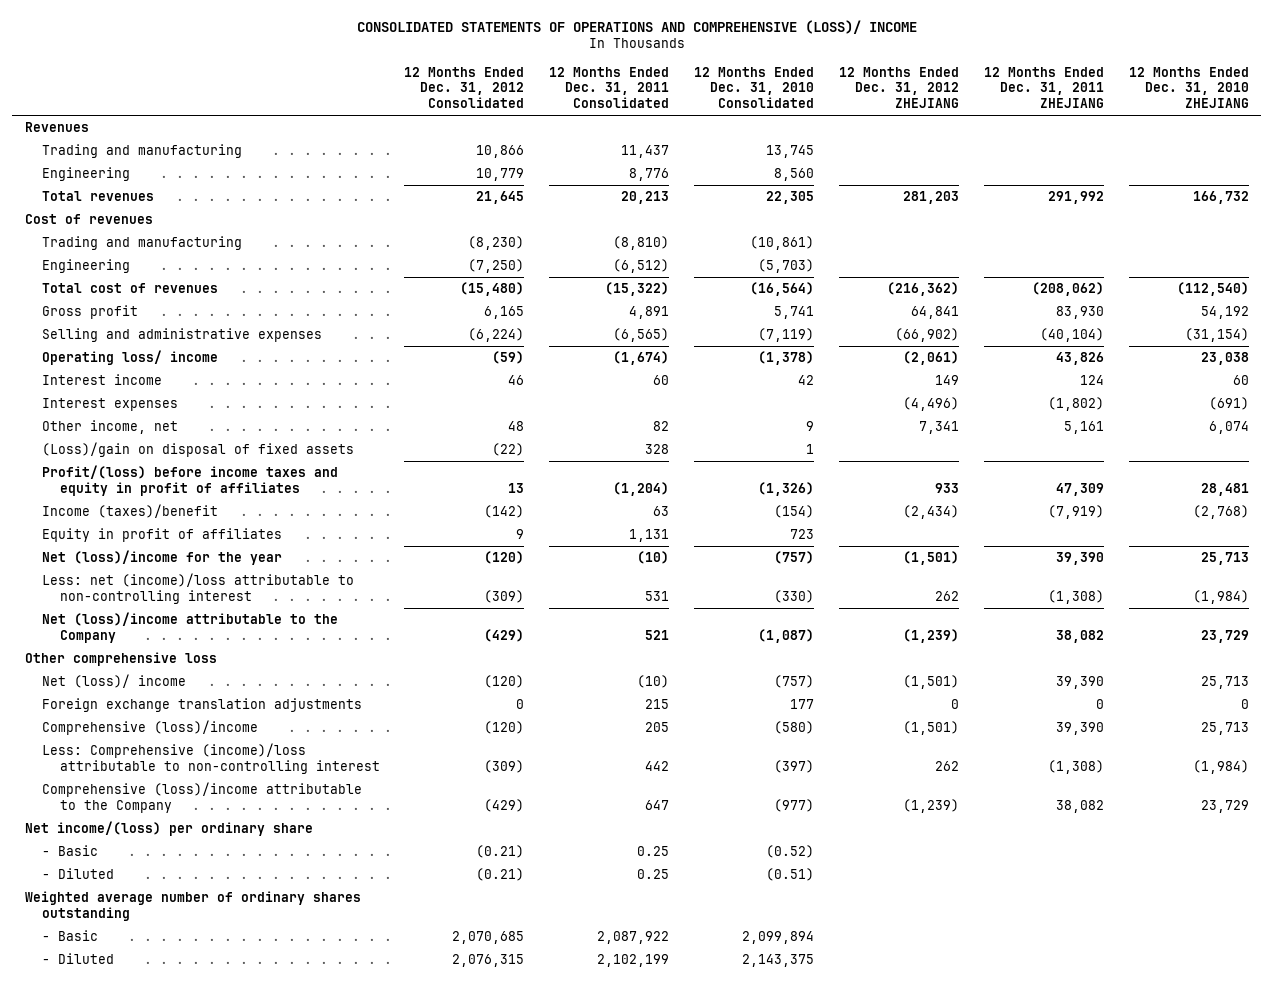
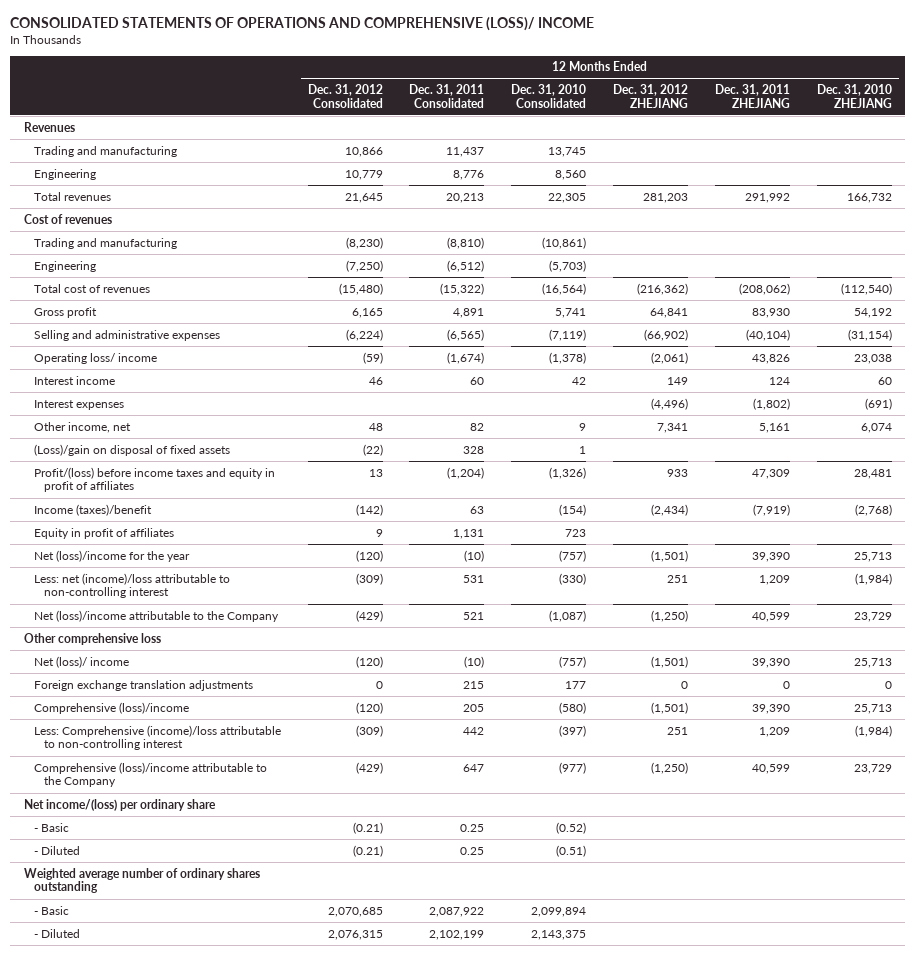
[934,590,959,601] 262 -> [667,574,689,583] 251
[1047,589,1104,604] (1,308) -> [758,574,790,585] 1,209
[902,628,959,643] (1,239) -> [651,609,689,622] (1,250)
[1055,629,1104,643] 38,082 -> [751,611,790,622] 40,599
[934,760,959,771] 262 -> [667,726,689,735] 251
[1047,759,1104,774] (1,308) -> [758,726,790,737] 1,209
[902,798,959,813] (1,239) -> [651,761,689,774] (1,250)
[1055,799,1104,813] 38,082 -> [751,763,790,774] 40,599

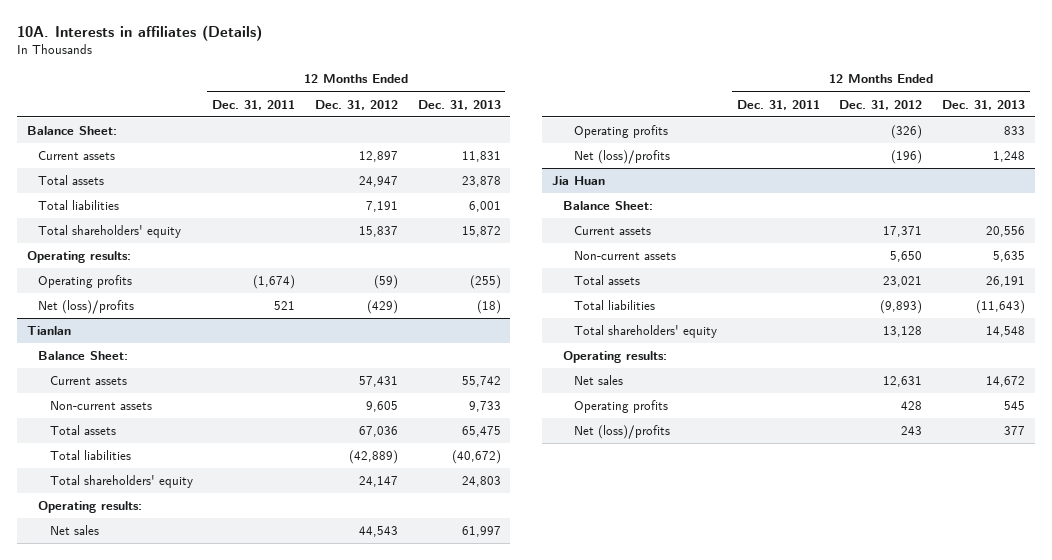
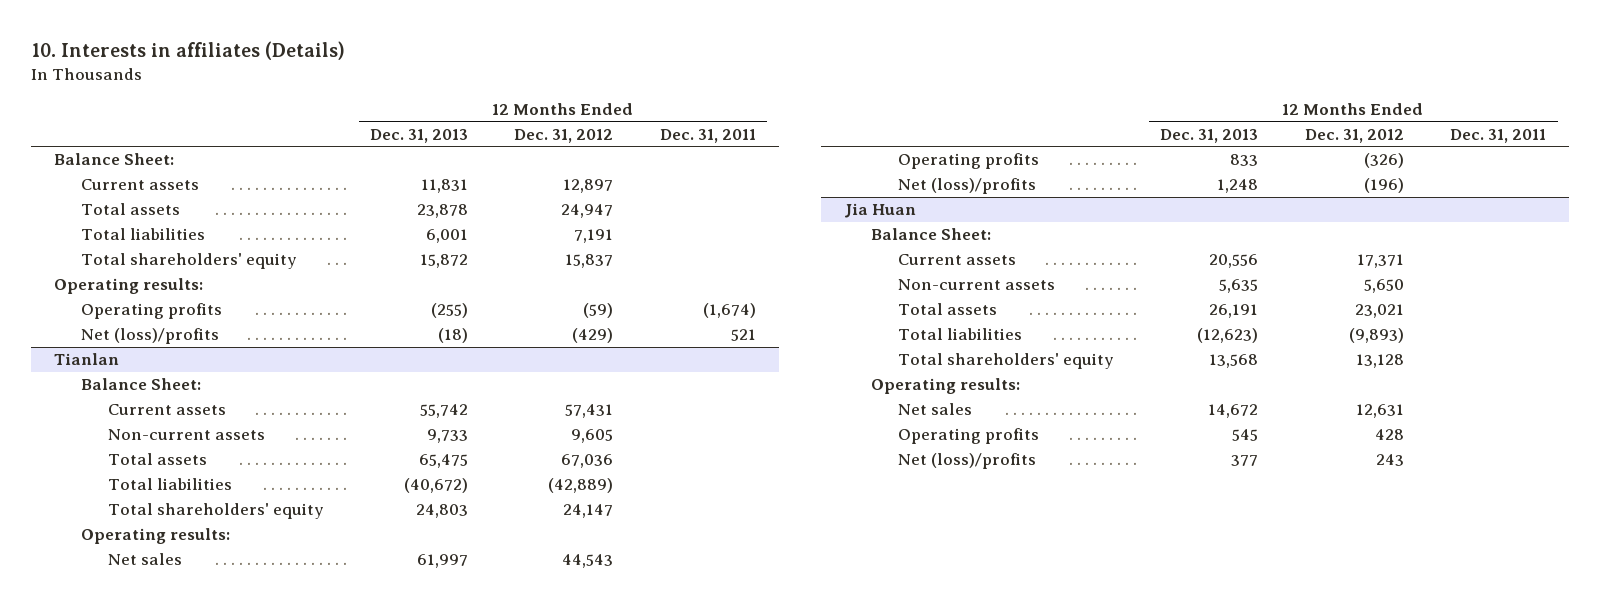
[17,24,263,41] 10A. Interests in affiliates (Details) -> [30,41,345,61] 10. Interests in affiliates (Details)
[976,299,1026,314] (11,643) -> [1197,328,1259,344] (12,623)
[986,325,1026,337] 14,548 -> [1209,354,1259,369] 13,568

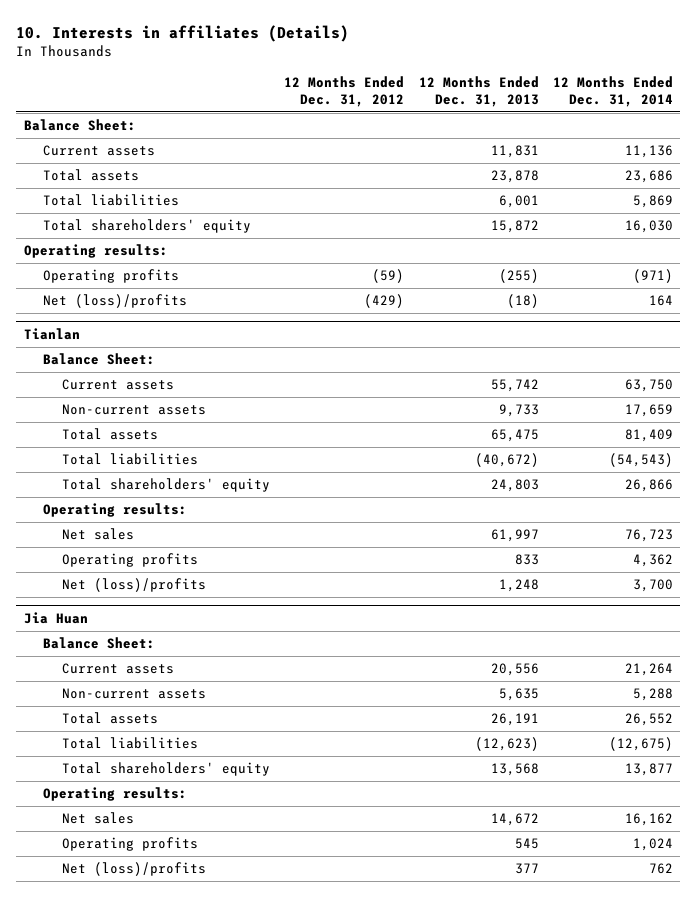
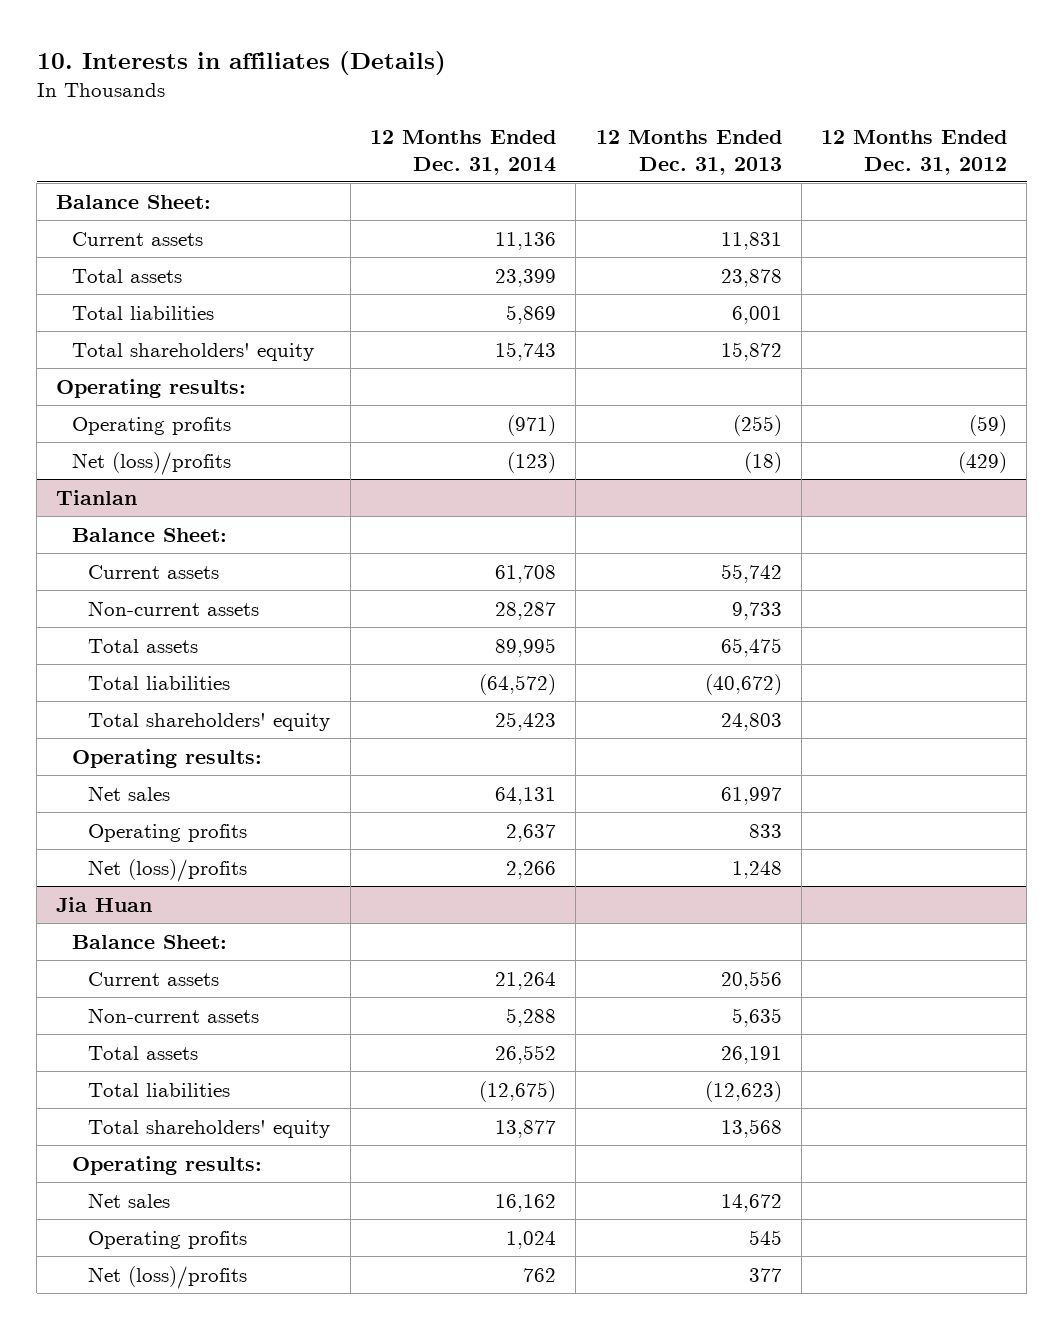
[625,170,674,184] 23,686 -> [494,268,556,287] 23,399
[625,220,674,234] 16,030 -> [494,341,556,361] 15,743
[649,295,674,307] 164 -> [506,451,556,473] (123)
[625,379,674,393] 63,750 -> [494,564,556,583] 61,708
[625,404,674,418] 17,659 -> [494,601,556,620] 28,287
[625,429,674,443] 81,409 -> [494,637,556,657] 89,995
[609,453,674,468] (54,543) -> [478,673,556,695] (64,572)
[625,479,674,493] 26,866 -> [494,711,556,731] 25,423
[625,529,674,543] 76,723 -> [494,786,556,805] 64,131
[633,554,674,568] 4,362 -> [505,823,556,842] 2,637
[633,579,674,593] 3,700 -> [505,860,556,879] 2,266

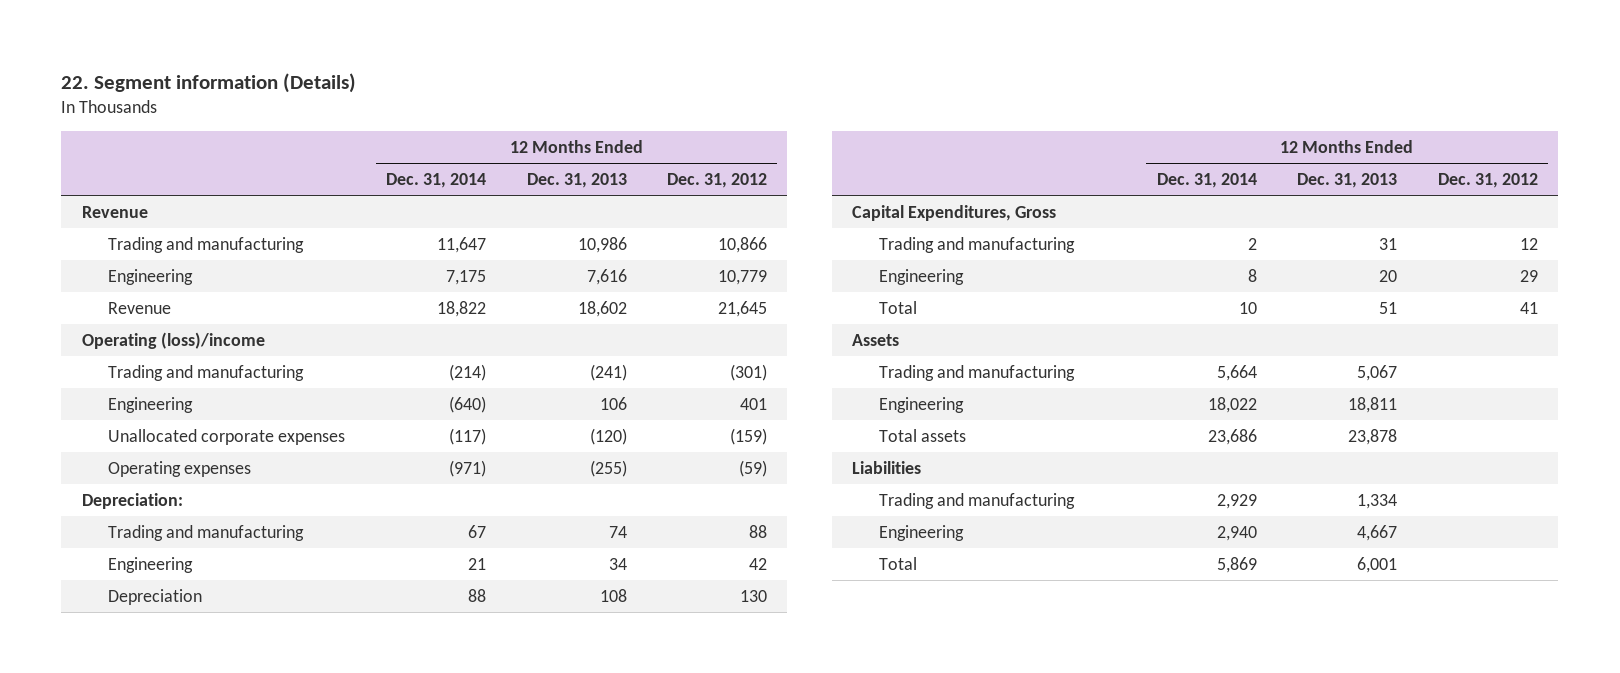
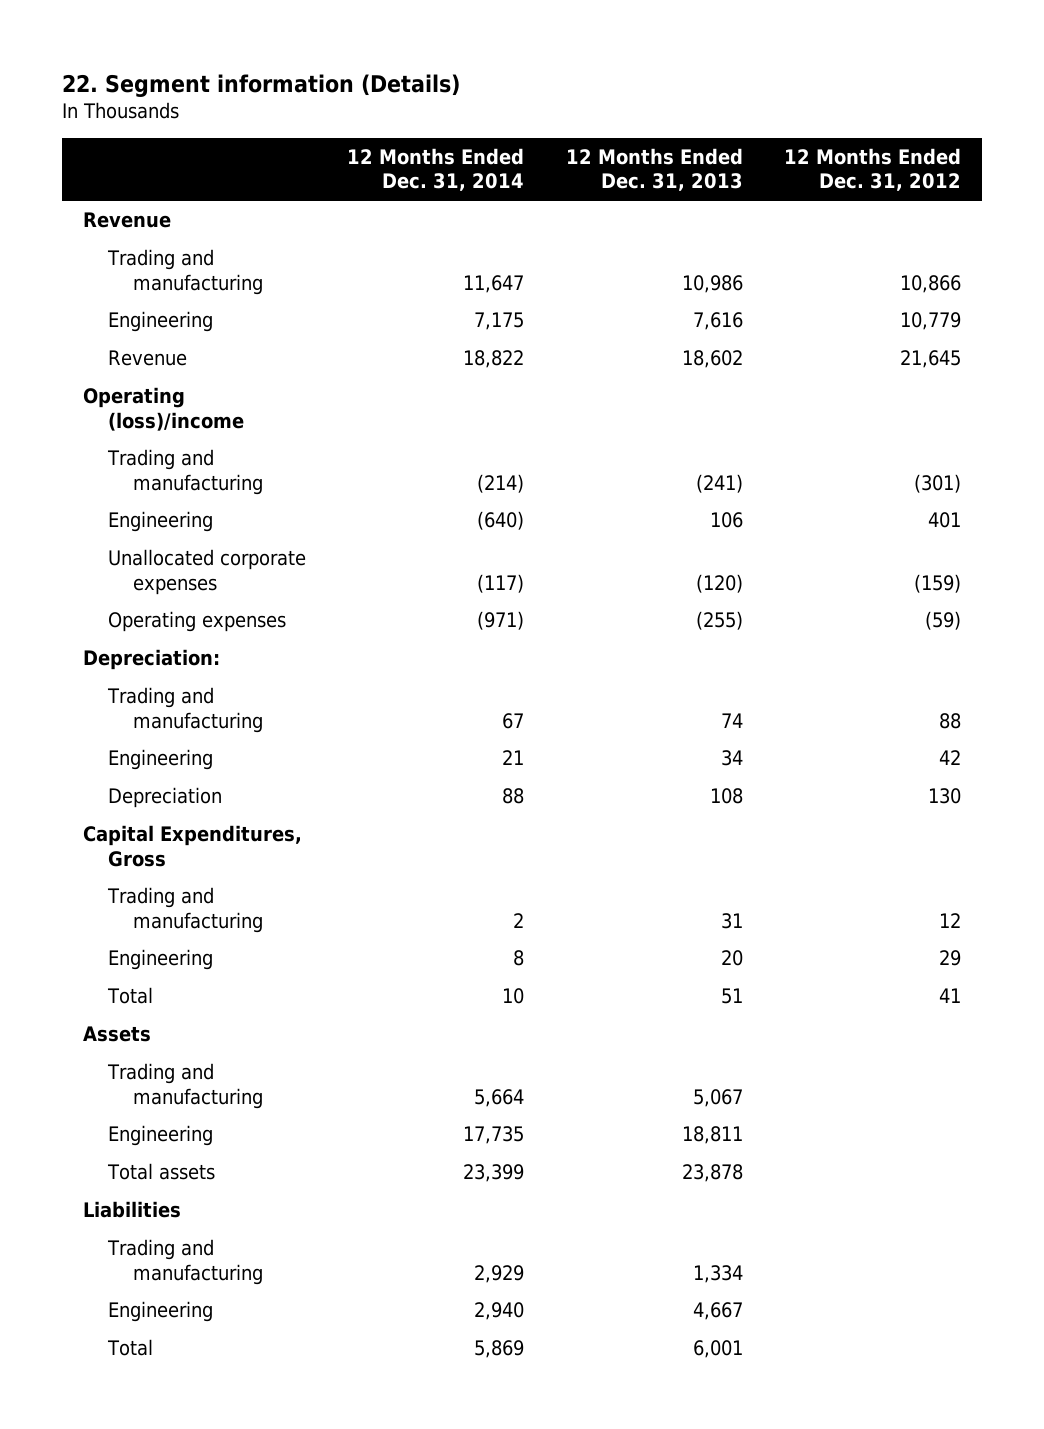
[1207,396,1257,413] 18,022 -> [463,1126,525,1145] 17,735
[1207,428,1257,445] 23,686 -> [463,1164,525,1183] 23,399

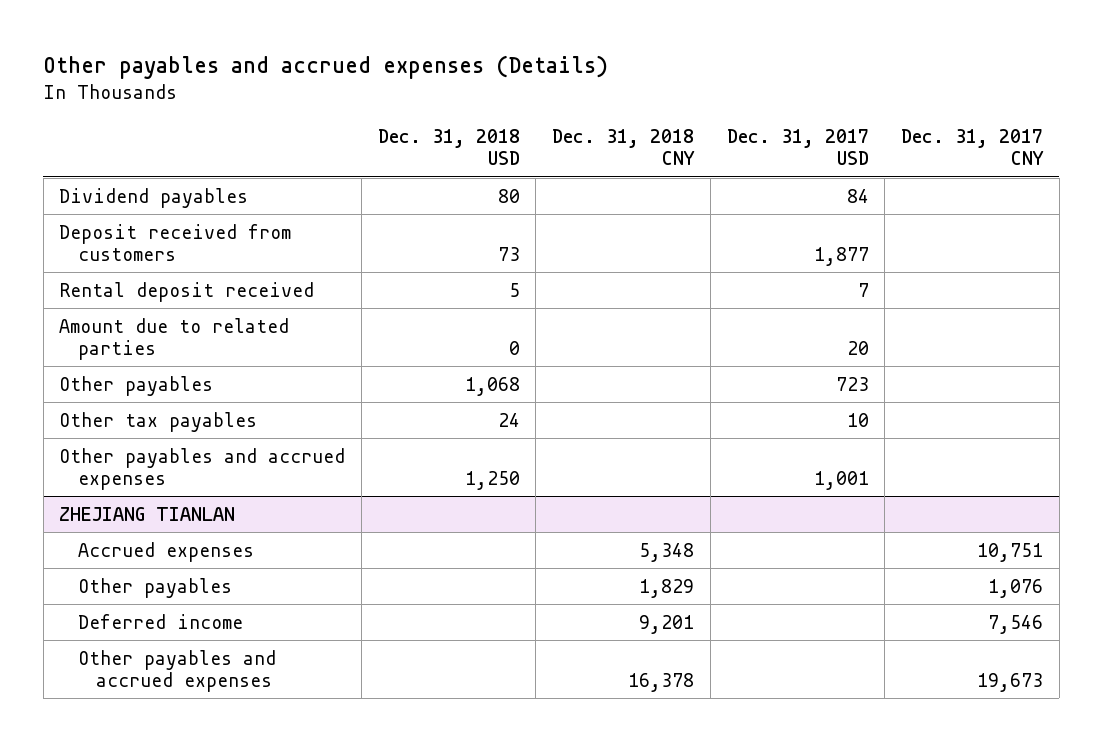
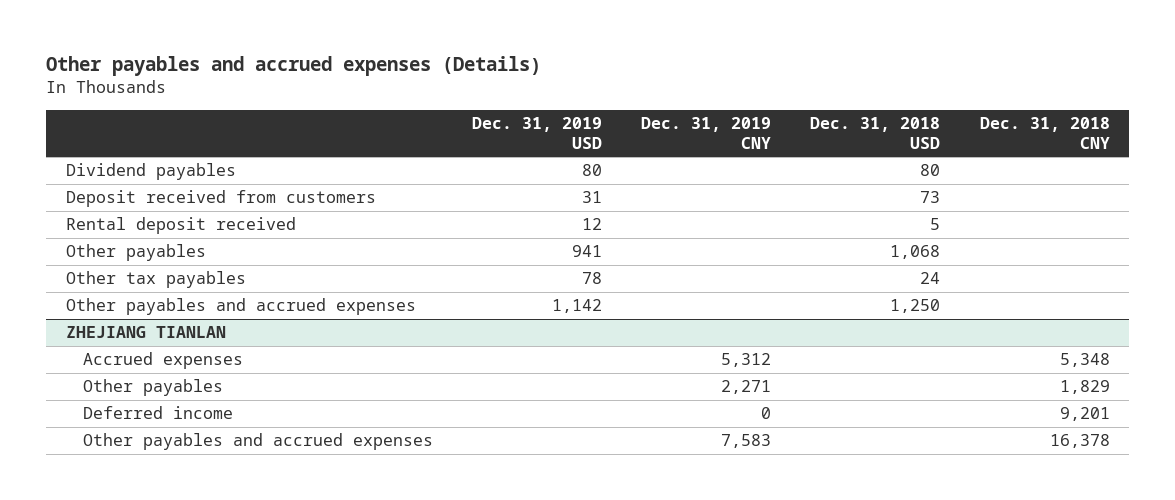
[726,129,869,166] Dec. 31, 2017 USD -> none
[900,129,1044,166] Dec. 31, 2017 CNY -> none
none -> [471,117,602,149] Dec. 31, 2019 USD
none -> [641,117,772,149] Dec. 31, 2019 CNY
[59,317,290,360] Amount due to related parties -> none

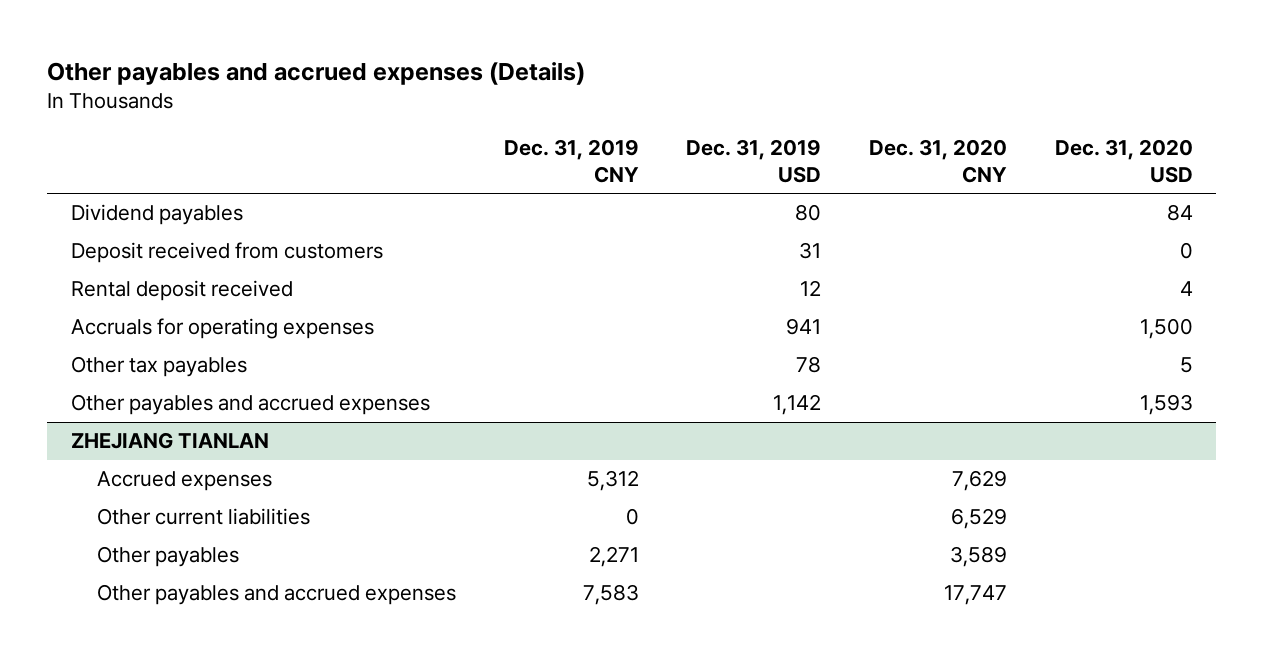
[810,117,941,149] Dec. 31, 2018 USD -> none
[979,117,1110,149] Dec. 31, 2018 CNY -> none
none -> [868,139,1007,183] Dec. 31, 2020 CNY
none -> [1054,139,1193,183] Dec. 31, 2020 USD
[65,244,206,262] Other payables -> [70,318,374,340] Accruals for operating expenses
none -> [96,508,310,526] Other current liabilities
[82,406,233,420] Deferred income -> none

